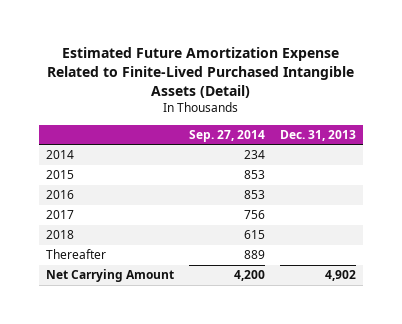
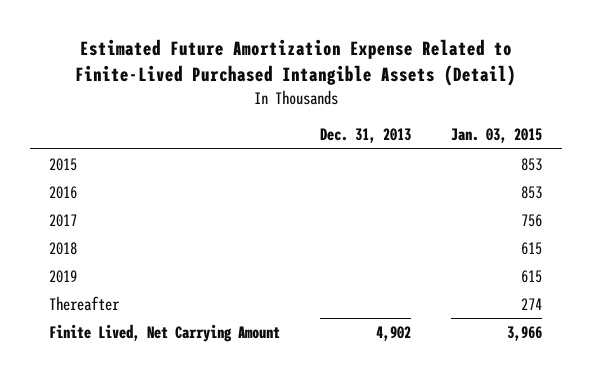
[188,129,265,142] Sep. 27, 2014 -> none
none -> [450,128,542,144] Jan. 03, 2015
[46,150,75,160] 2014 -> none
none -> [49,269,78,283] 2019
[46,269,175,283] Net Carrying Amount -> [49,323,281,342] Finite Lived, Net Carrying Amount

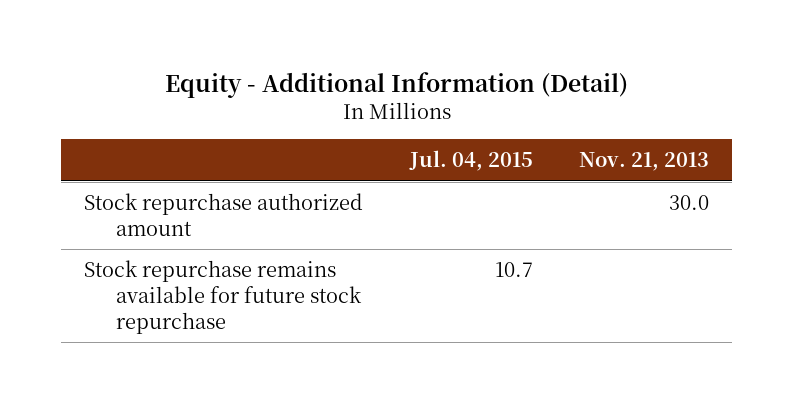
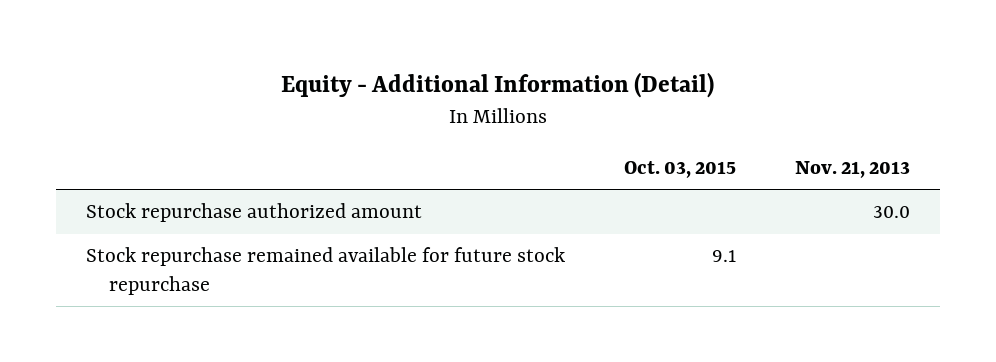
[408,150,533,172] Jul. 04, 2015 -> none
none -> [623,160,736,178] Oct. 03, 2015
[84,260,363,334] Stock repurchase remains available for future stock repurchase -> [85,247,565,295] Stock repurchase remained available for future stock repurchase

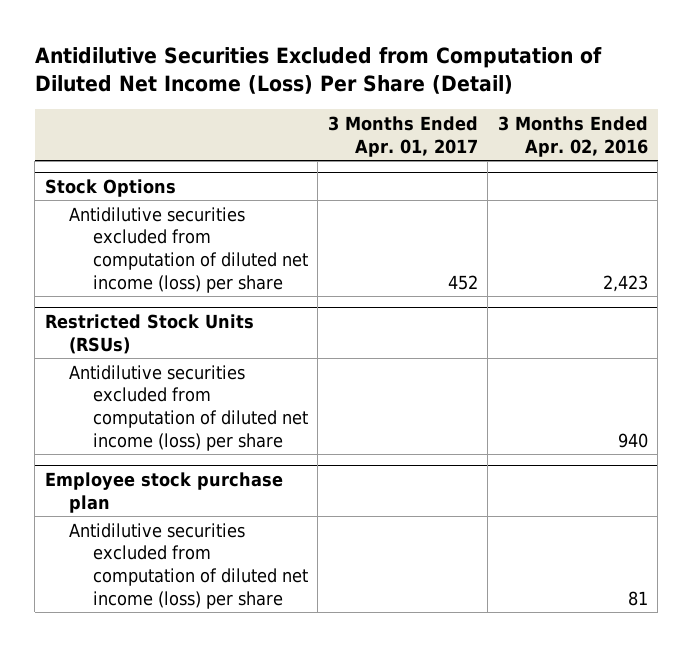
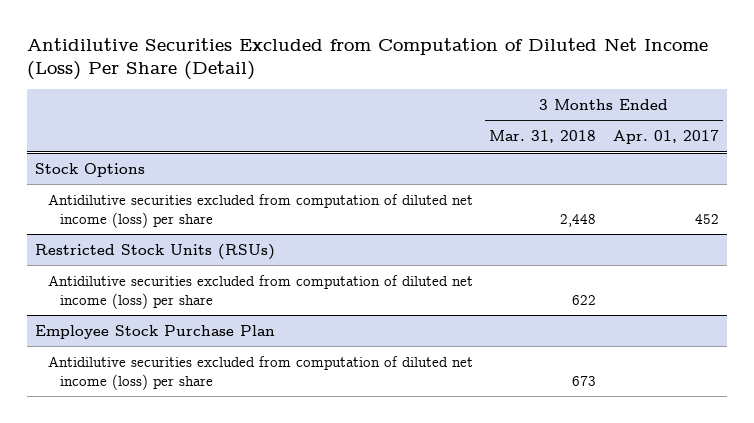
[497,116,648,157] 3 Months Ended Apr. 02, 2016 -> none
none -> [489,130,597,144] Mar. 31, 2018
[44,472,283,513] Employee stock purchase plan -> [35,324,276,339] Employee Stock Purchase Plan

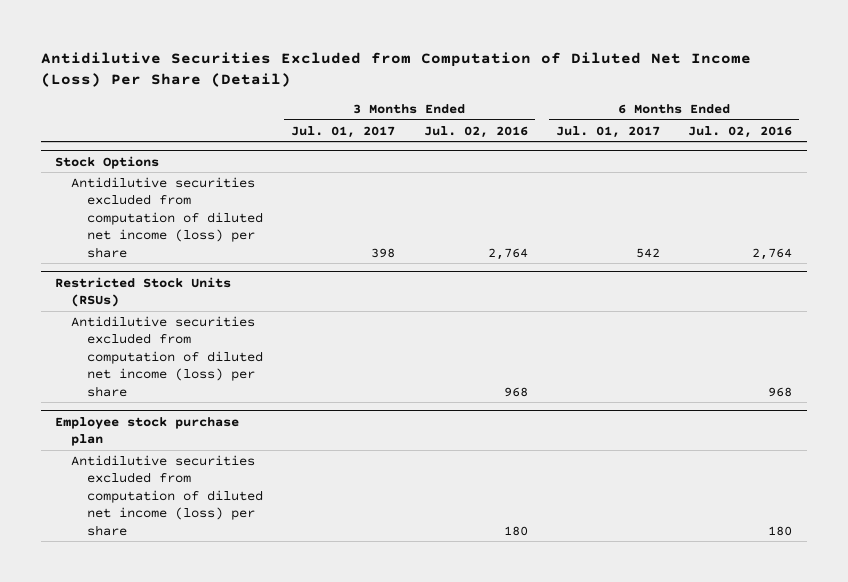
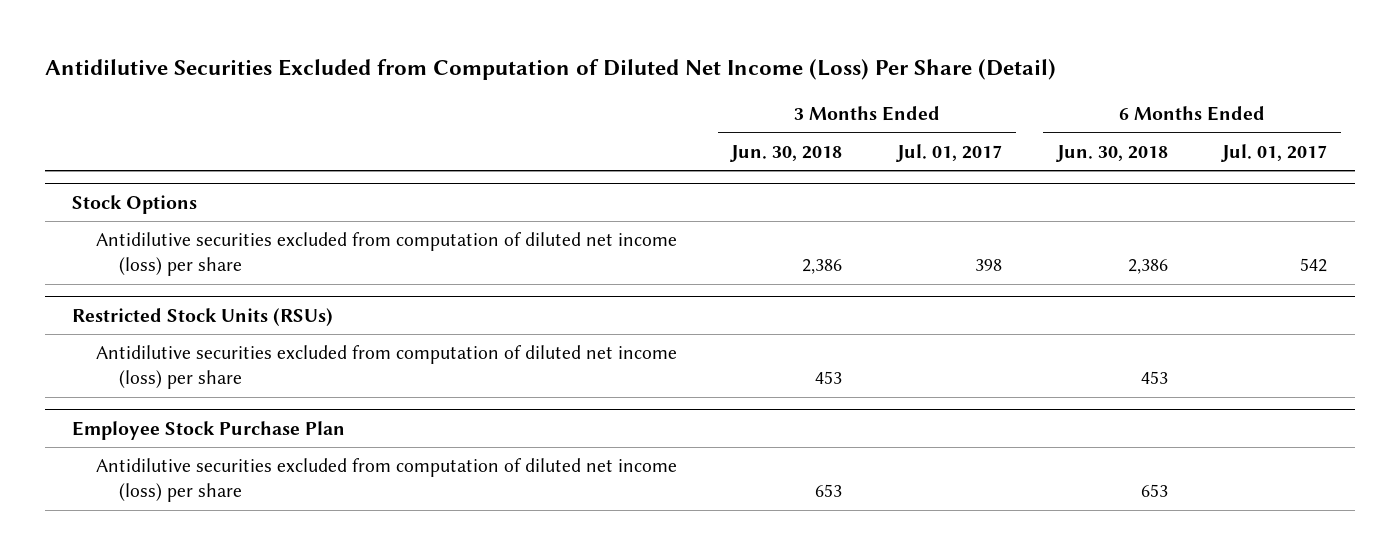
[423,125,528,138] Jul. 02, 2016 -> none
[688,125,793,138] Jul. 02, 2016 -> none
none -> [730,144,843,162] Jun. 30, 2018
none -> [1055,144,1168,162] Jun. 30, 2018
[55,416,240,447] Employee stock purchase plan -> [71,420,345,440] Employee Stock Purchase Plan

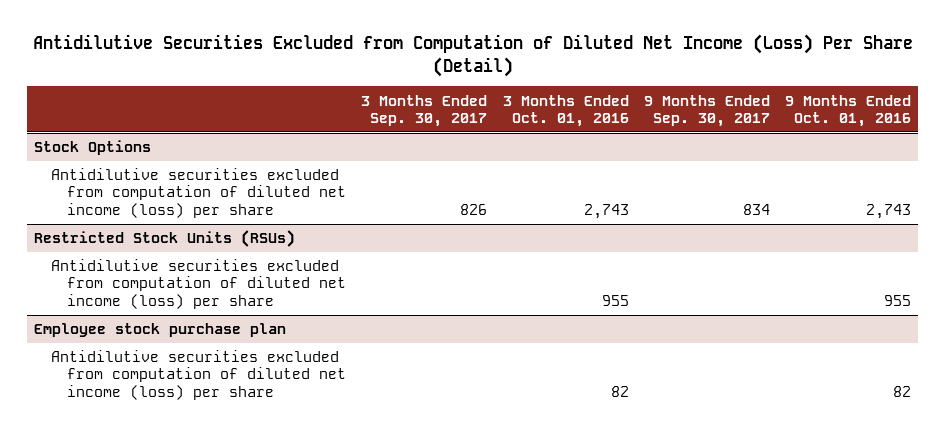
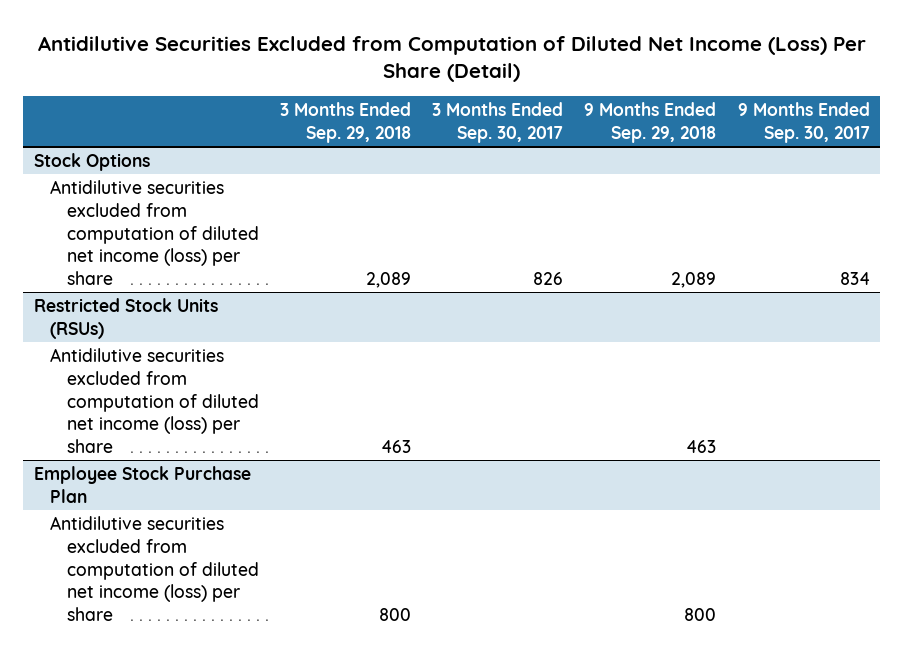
[502,94,629,127] 3 Months Ended Oct. 01, 2016 -> none
[784,94,911,127] 9 Months Ended Oct. 01, 2016 -> none
none -> [280,101,412,143] 3 Months Ended Sep. 29, 2018
none -> [584,101,717,143] 9 Months Ended Sep. 29, 2018
[34,323,287,338] Employee stock purchase plan -> [33,465,251,503] Employee Stock Purchase Plan

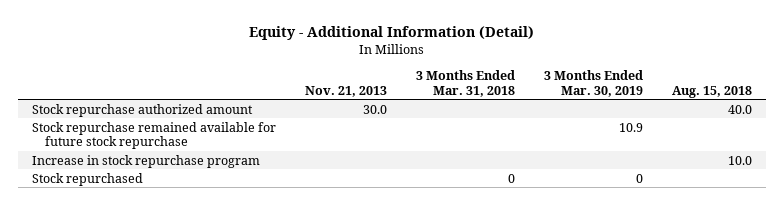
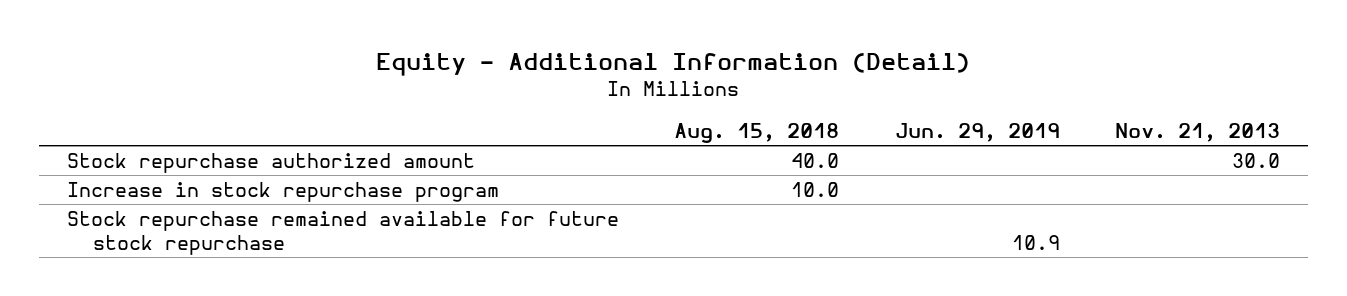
[415,69,515,97] 3 Months Ended Mar. 31, 2018 -> none
[543,69,643,97] 3 Months Ended Mar. 30, 2019 -> none
none -> [894,123,1060,143] Jun. 29, 2019
[32,172,144,186] Stock repurchased -> none
[32,121,277,150] Stock repurchase remained available for future stock repurchase -> [66,211,619,256] Stock repurchase remained available for future stock repurchase

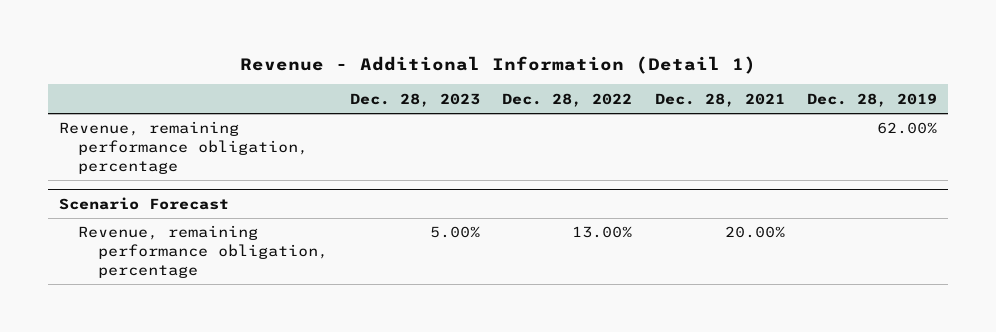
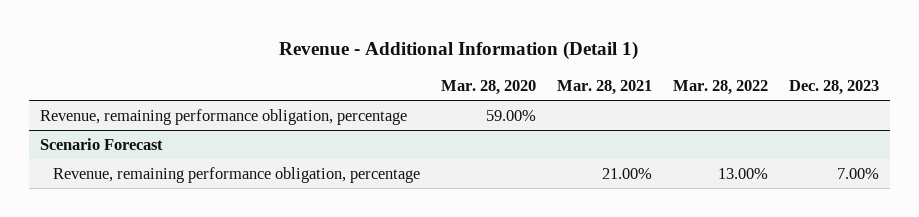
[502,92,633,107] Dec. 28, 2022 -> none
[654,92,785,107] Dec. 28, 2021 -> none
[807,92,938,107] Dec. 28, 2019 -> none
none -> [441,80,537,96] Mar. 28, 2020
none -> [557,80,653,96] Mar. 28, 2021
none -> [673,80,769,96] Mar. 28, 2022
[430,226,481,239] 5.00% -> [837,167,880,179] 7.00%

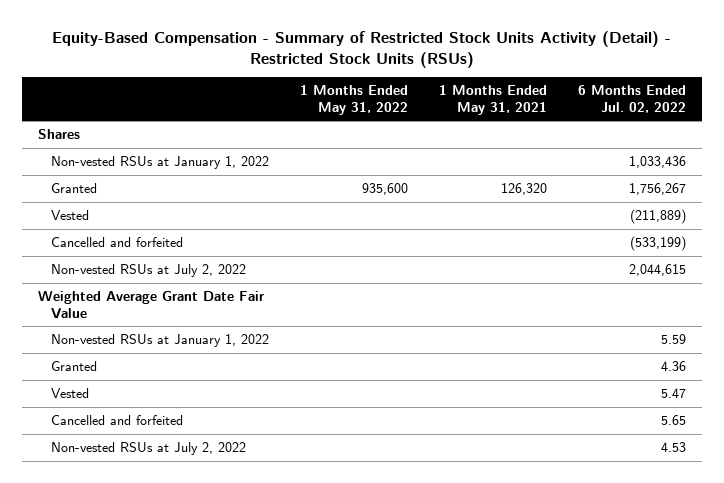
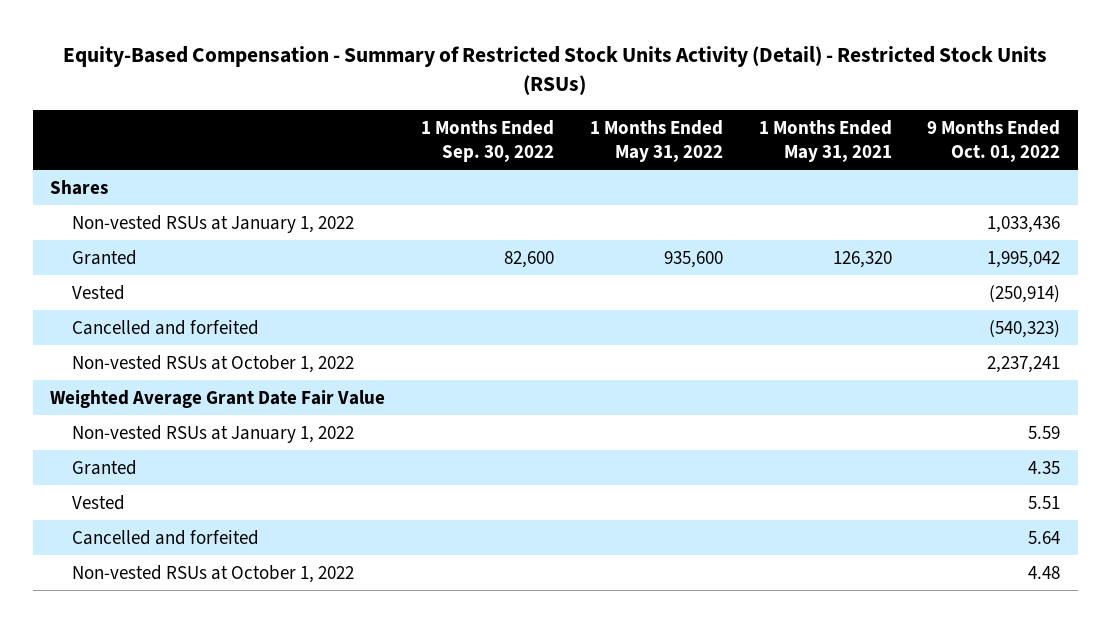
[578,84,687,113] 6 Months Ended Jul. 02, 2022 -> none
none -> [421,119,555,162] 1 Months Ended Sep. 30, 2022
none -> [927,119,1061,162] 9 Months Ended Oct. 01, 2022
[51,264,247,278] Non-vested RSUs at July 2, 2022 -> [72,354,355,373] Non-vested RSUs at October 1, 2022
[51,442,247,456] Non-vested RSUs at July 2, 2022 -> [72,564,355,583] Non-vested RSUs at October 1, 2022

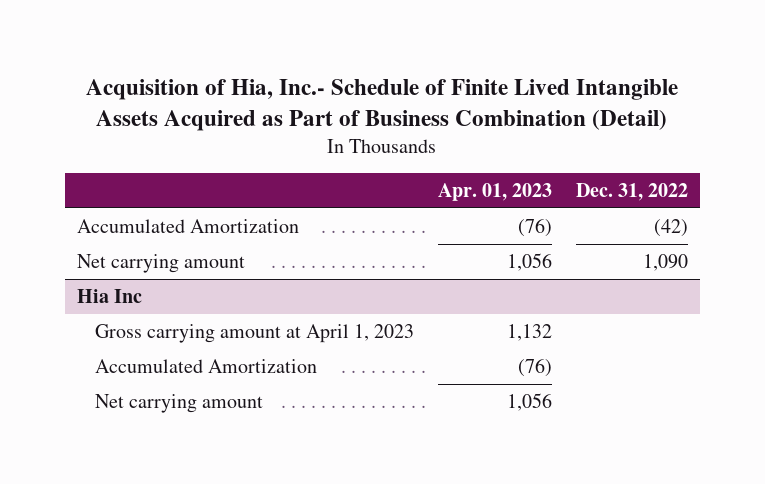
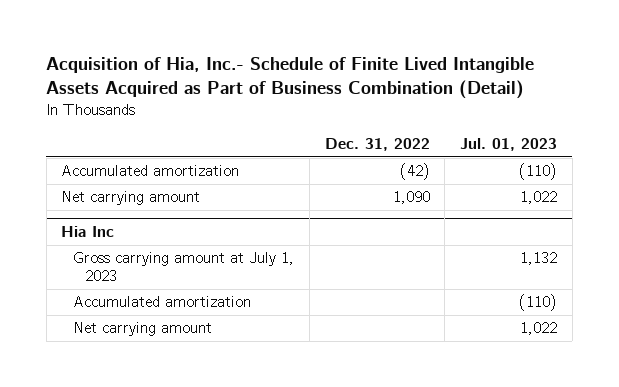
[438,182,553,201] Apr. 01, 2023 -> none
none -> [460,137,558,151] Jul. 01, 2023
[76,219,299,234] Accumulated Amortization -> [61,165,240,177] Accumulated amortization
[95,324,415,344] Gross carrying amount at April 1, 2023 -> [73,252,295,282] Gross carrying amount at July 1, 2023
[95,359,318,374] Accumulated Amortization -> [73,296,252,308] Accumulated amortization

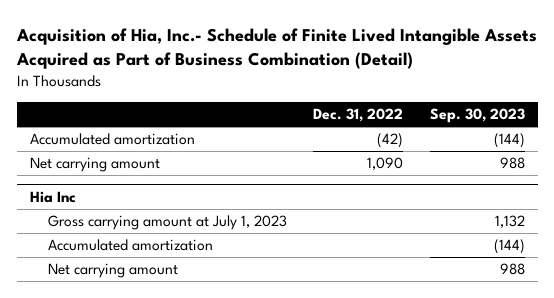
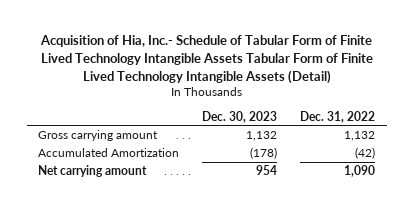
[15,28,537,70] Acquisition of Hia, Inc.- Schedule of Finite Lived Intangible Assets Acquired as Part of Business Combination (Detail) -> [39,34,373,84] Acquisition of Hia, Inc.- Schedule of Tabular Form of Finite Lived Technology Intangible Assets Tabular Form of Finite Lived Technology Intangible Assets (Detail)
[429,108,525,124] Sep. 30, 2023 -> none
none -> [202,110,278,123] Dec. 30, 2023
none -> [38,130,159,142] Gross carrying amount
[29,133,195,146] Accumulated amortization -> [38,148,180,158] Accumulated Amortization
[29,191,76,204] Hia Inc -> none
[47,215,287,231] Gross carrying amount at July 1, 2023 -> none
[47,239,213,252] Accumulated amortization -> none
[47,263,178,279] Net carrying amount -> none

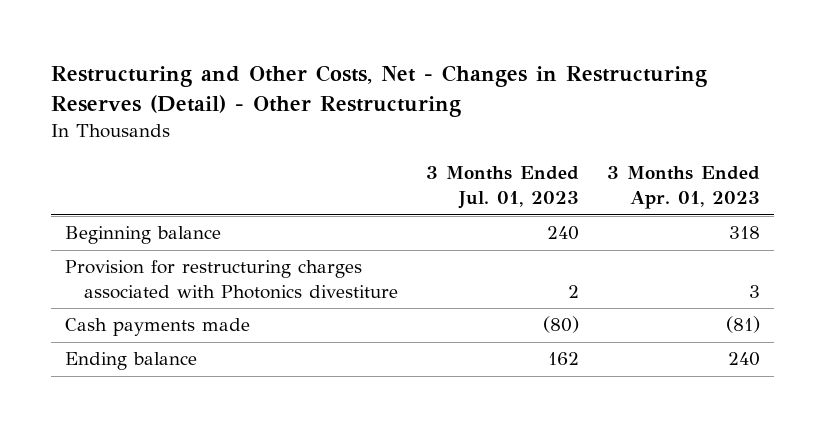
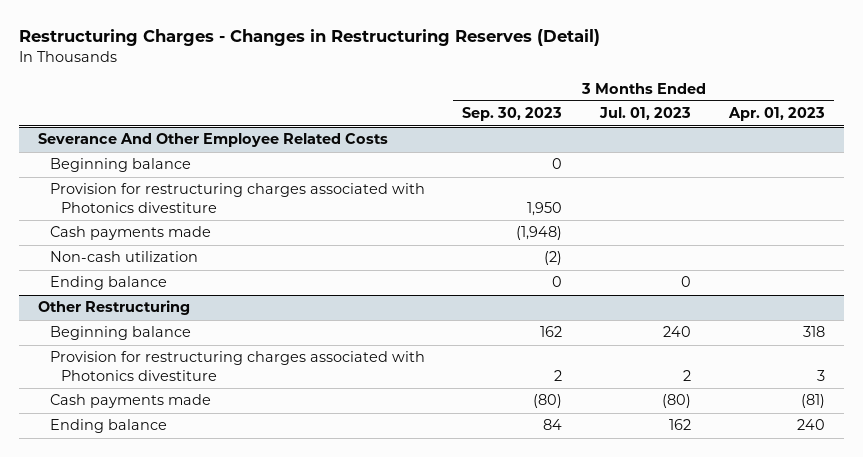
[51,65,708,117] Restructuring and Other Costs, Net - Changes in Restructuring Reserves (Detail) - Other Restructuring -> [19,29,601,47] Restructuring Charges - Changes in Restructuring Reserves (Detail)
none -> [462,107,563,122] Sep. 30, 2023
none -> [38,133,389,148] Severance And Other Employee Related Costs
none -> [49,158,191,173] Beginning balance
none -> [49,183,425,214] Provision for restructuring charges associated with Photonics divestiture
none -> [49,226,211,241] Cash payments made
none -> [49,251,198,263] Non-cash utilization
none -> [49,276,167,291] Ending balance
none -> [38,300,191,316] Other Restructuring

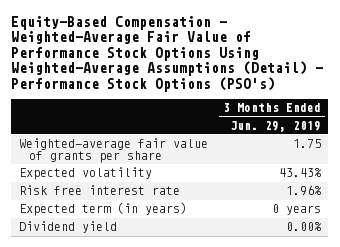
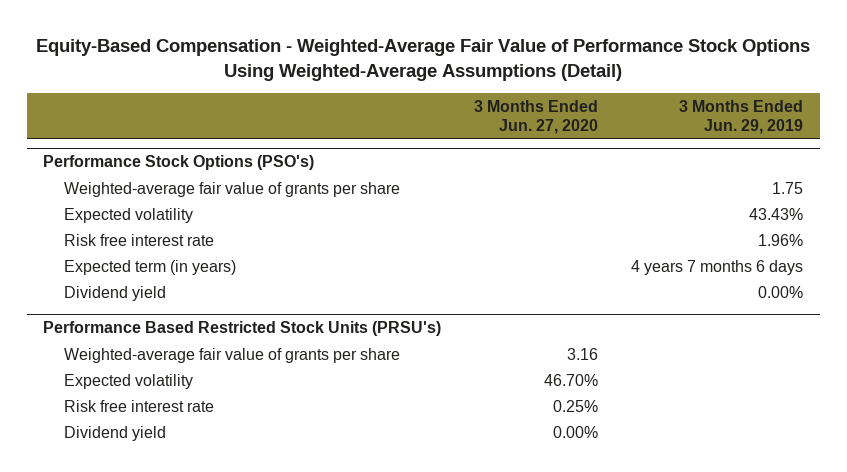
[11,15,324,92] Equity-Based Compensation - Weighted-Average Fair Value of Performance Stock Options Using Weighted-Average Assumptions (Detail) - Performance Stock Options (PSO's) -> [36,38,811,81] Equity-Based Compensation - Weighted-Average Fair Value of Performance Stock Options Using Weighted-Average Assumptions (Detail)
none -> [474,99,599,135] 3 Months Ended Jun. 27, 2020
none -> [43,155,315,171] Performance Stock Options (PSO's)
[271,204,321,216] 0 years -> [631,259,804,275] 4 years 7 months 6 days
none -> [43,321,442,337] Performance Based Restricted Stock Units (PRSU's)
none -> [64,347,401,363] Weighted-average fair value of grants per share
none -> [64,373,194,389] Expected volatility
none -> [64,399,215,412] Risk free interest rate
none -> [64,425,167,441] Dividend yield

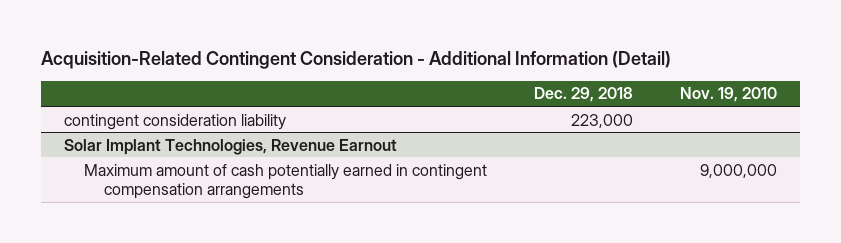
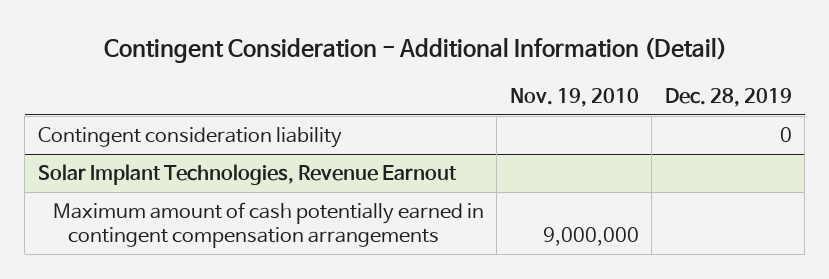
[40,51,671,70] Acquisition-Related Contingent Consideration - Additional Information (Detail) -> [103,37,727,64] Contingent Consideration - Additional Information (Detail)
[533,87,633,103] Dec. 29, 2018 -> none
none -> [664,87,792,107] Dec. 28, 2019
[63,113,286,130] contingent consideration liability -> [37,127,342,149] Contingent consideration liability

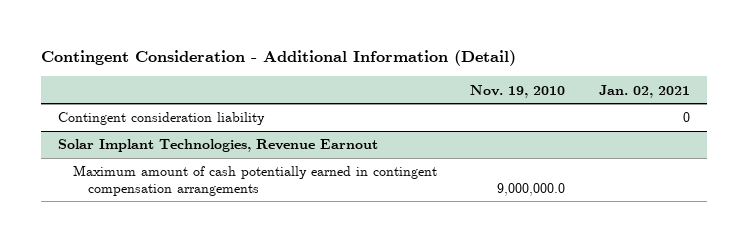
[664,87,792,107] Dec. 28, 2019 -> none
none -> [598,84,690,98] Jan. 02, 2021
[542,227,639,247] 9,000,000 -> [497,182,566,196] 9,000,000.0

